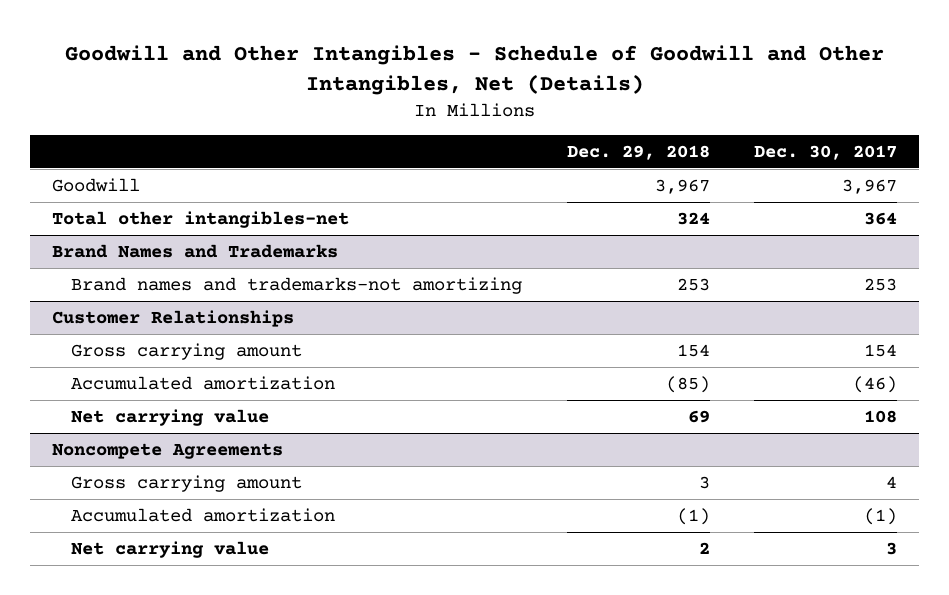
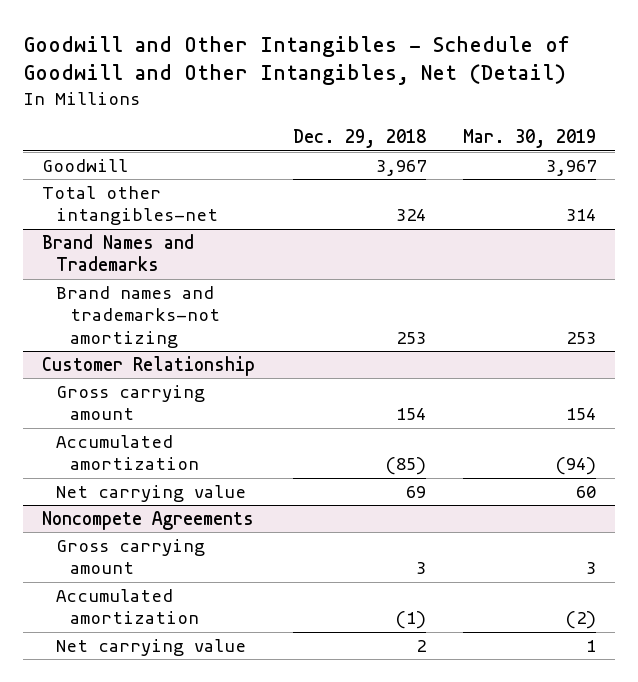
[64,44,884,95] Goodwill and Other Intangibles - Schedule of Goodwill and Other Intangibles, Net (Details) -> [23,35,571,86] Goodwill and Other Intangibles - Schedule of Goodwill and Other Intangibles, Net (Detail)
[753,144,897,160] Dec. 30, 2017 -> none
none -> [463,129,597,149] Mar. 30, 2019
[52,310,295,328] Customer Relationships -> [42,356,256,377] Customer Relationship

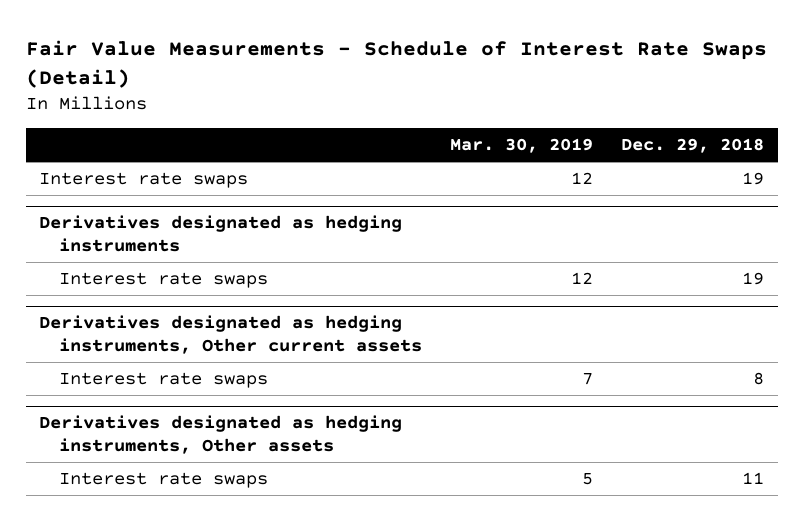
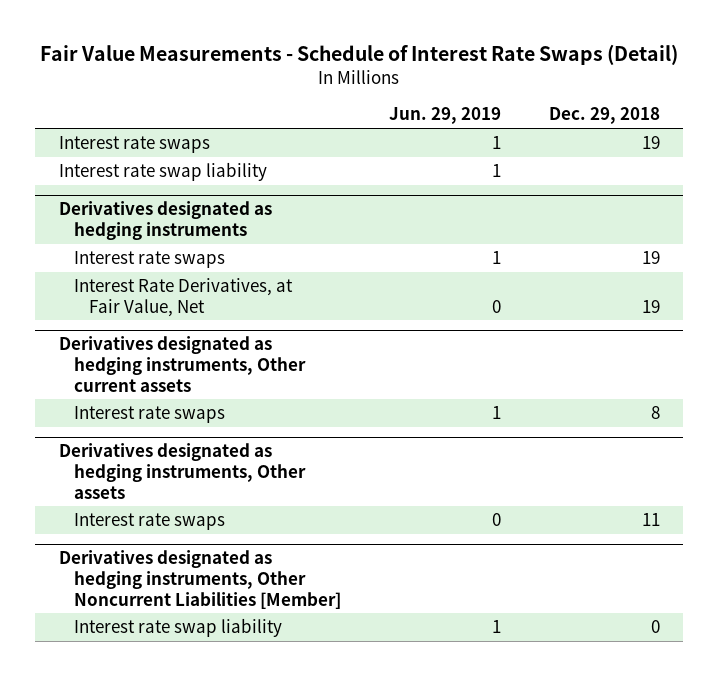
[450,138,594,154] Mar. 30, 2019 -> none
none -> [388,107,501,125] Jun. 29, 2019
none -> [58,161,267,181] Interest rate swap liability
none -> [73,277,293,317] Interest Rate Derivatives, at Fair Value, Net
none -> [58,550,341,609] Derivatives designated as hedging instruments, Other Noncurrent Liabilities [Member]
none -> [73,617,282,637] Interest rate swap liability

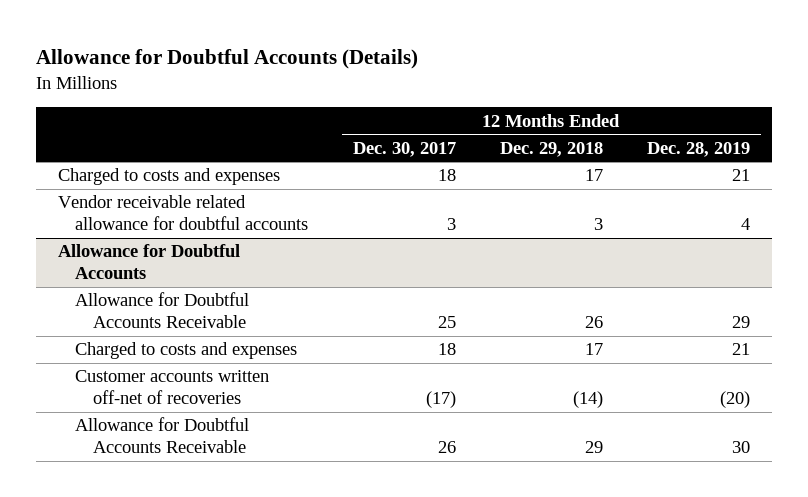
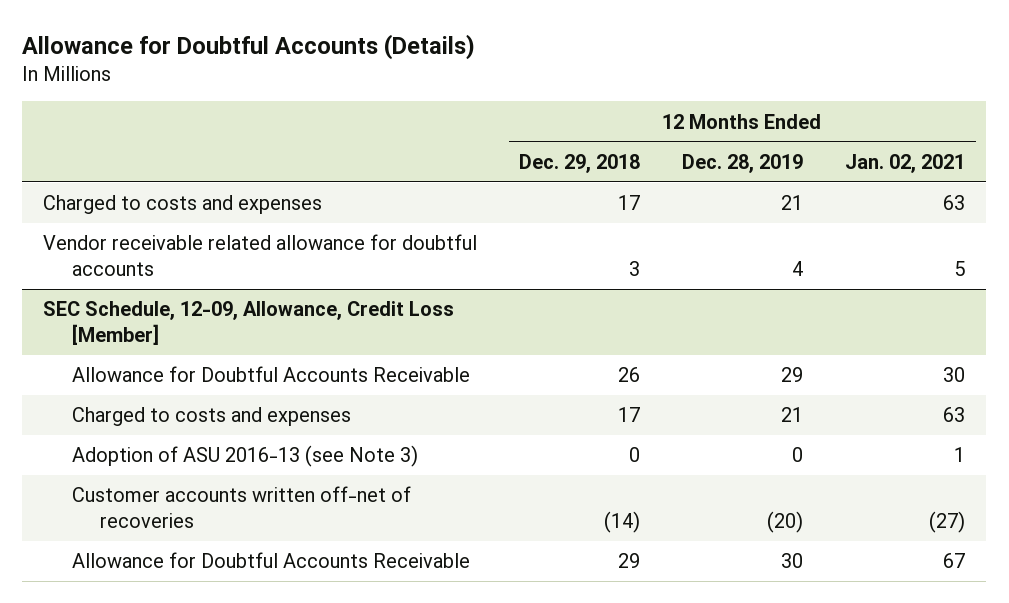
[352,141,456,157] Dec. 30, 2017 -> none
none -> [845,153,966,173] Jan. 02, 2021
[57,244,240,280] Allowance for Doubtful Accounts -> [43,301,455,346] SEC Schedule, 12-09, Allowance, Credit Loss [Member]
none -> [71,445,418,468] Adoption of ASU 2016-13 (see Note 3)

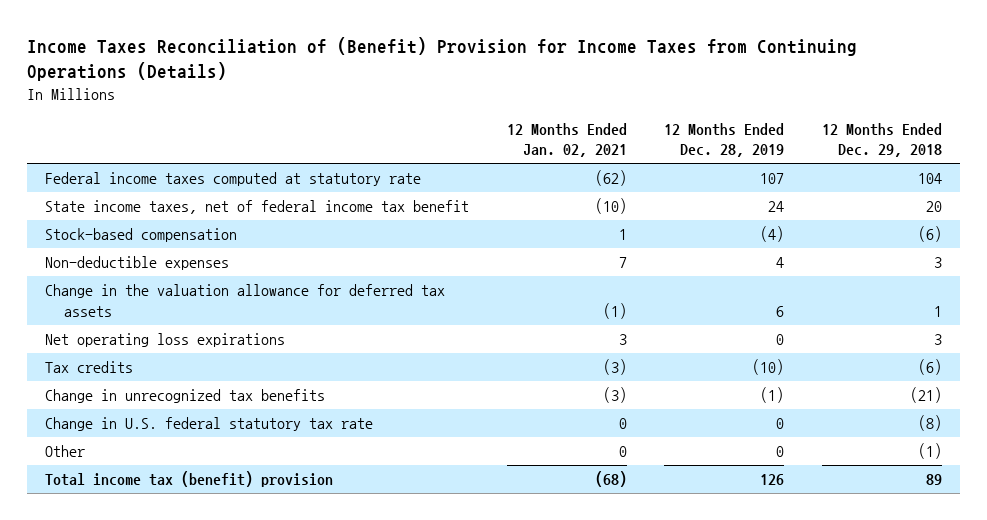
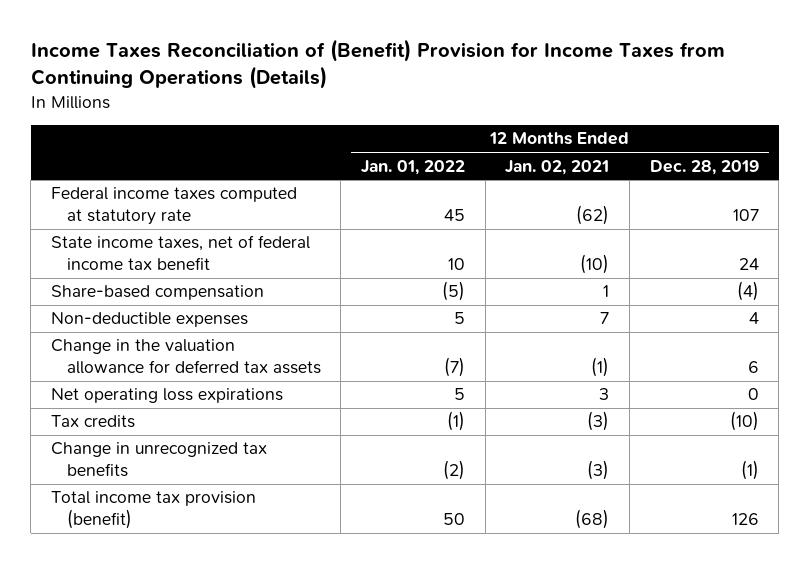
[821,122,942,158] 12 Months Ended Dec. 29, 2018 -> none
none -> [360,159,465,175] Jan. 01, 2022
[45,228,238,243] Stock-based compensation -> [50,285,264,301] Share-based compensation
[45,417,374,432] Change in U.S. federal statutory tax rate -> none
[45,445,86,458] Other -> none
[45,471,334,488] Total income tax (benefit) provision -> [50,491,256,529] Total income tax provision (benefit)

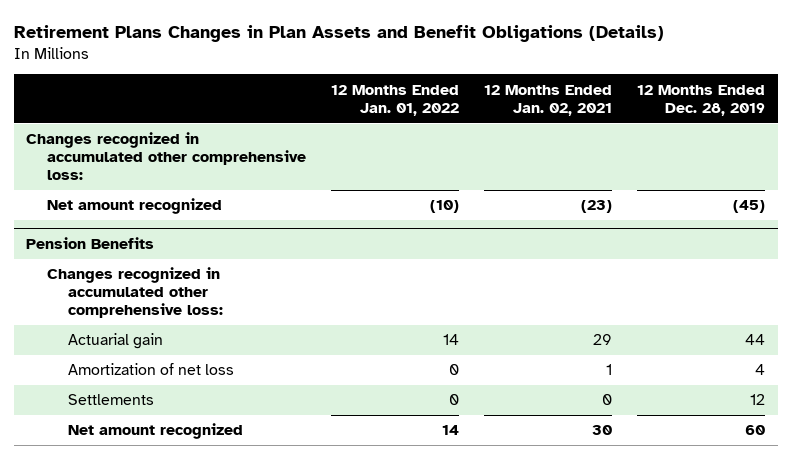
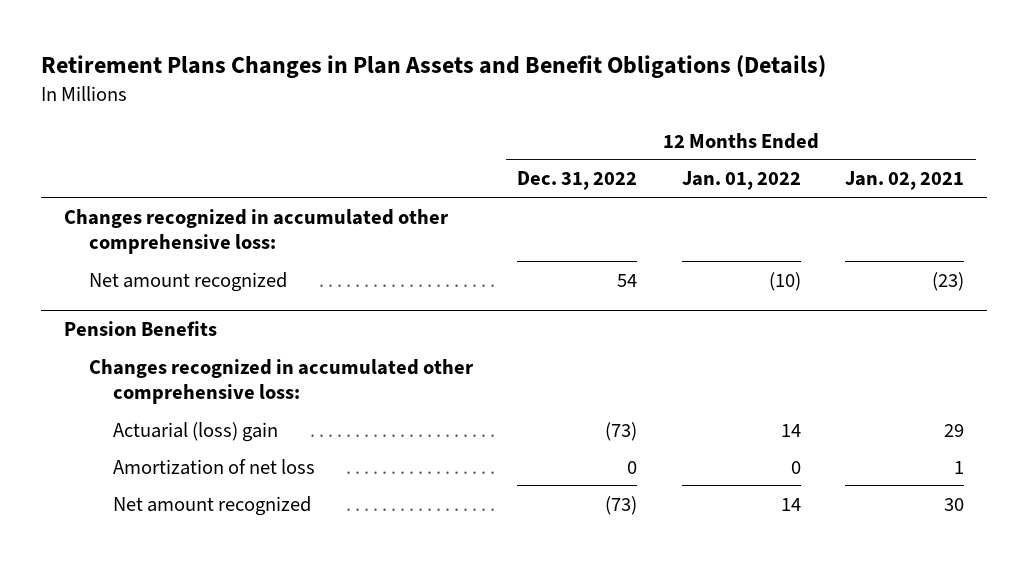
[637,84,766,116] 12 Months Ended Dec. 28, 2019 -> none
none -> [517,171,638,191] Dec. 31, 2022
[68,333,164,350] Actuarial gain -> [113,421,279,442] Actuarial (loss) gain
[68,394,155,406] Settlements -> none

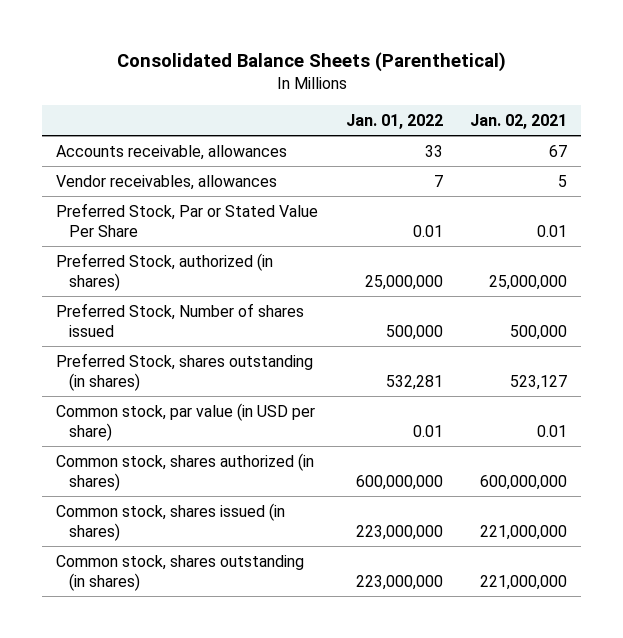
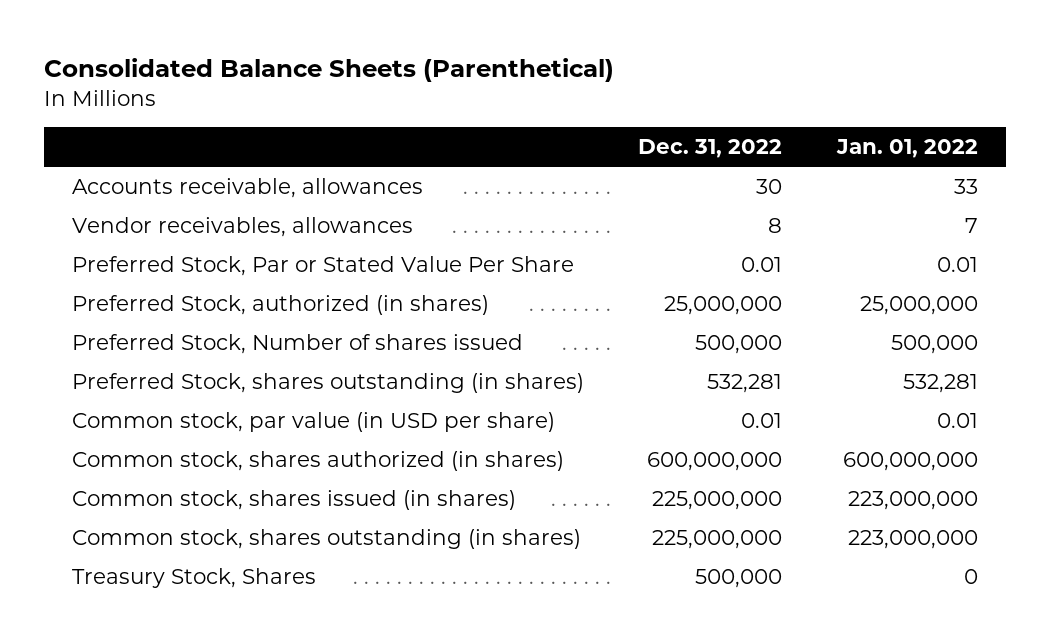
[470,113,568,129] Jan. 02, 2021 -> none
none -> [638,139,783,159] Dec. 31, 2022
none -> [71,567,316,588] Treasury Stock, Shares

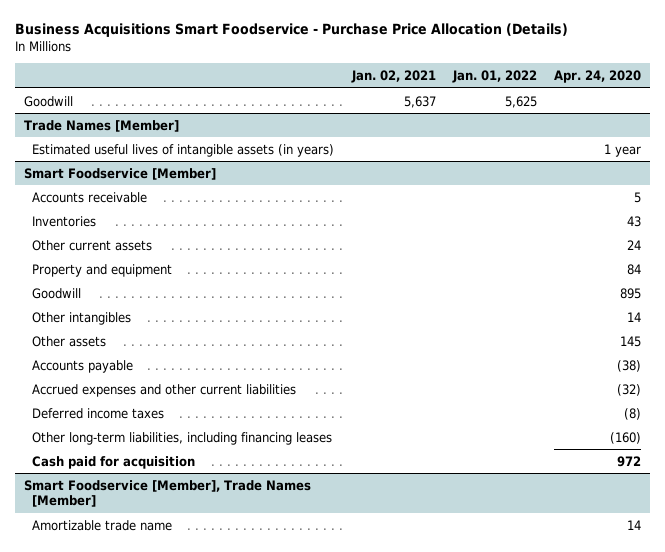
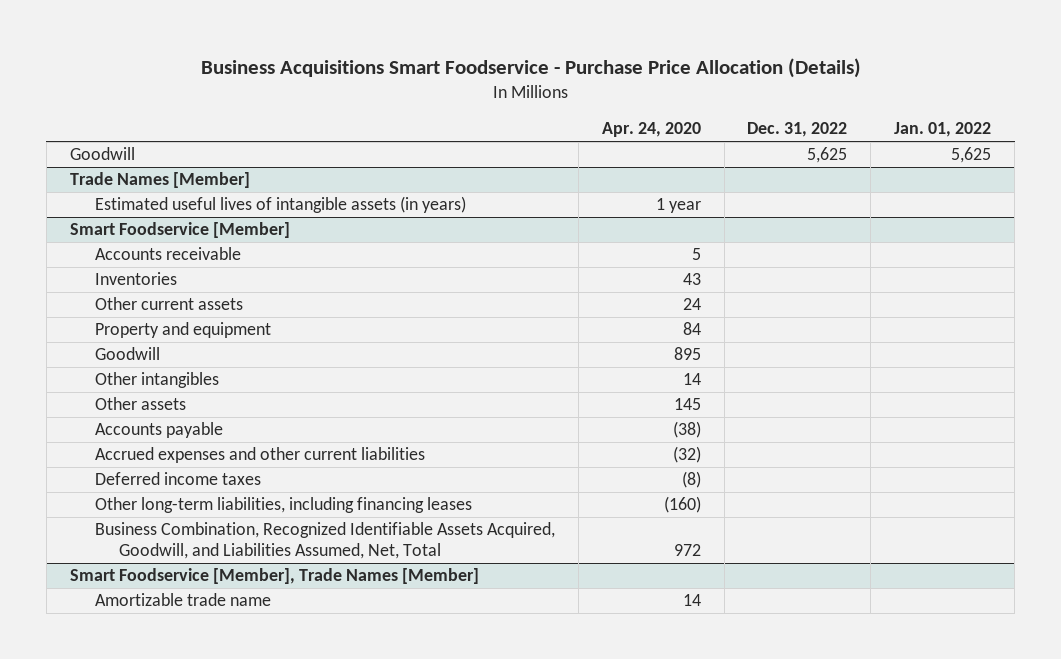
[350,69,436,83] Jan. 02, 2021 -> none
none -> [747,122,848,138] Dec. 31, 2022
[32,455,196,469] Cash paid for acquisition -> [94,522,555,560] Business Combination, Recognized Identifiable Assets Acquired, Goodwill, and Liabilities Assumed, Net, Total

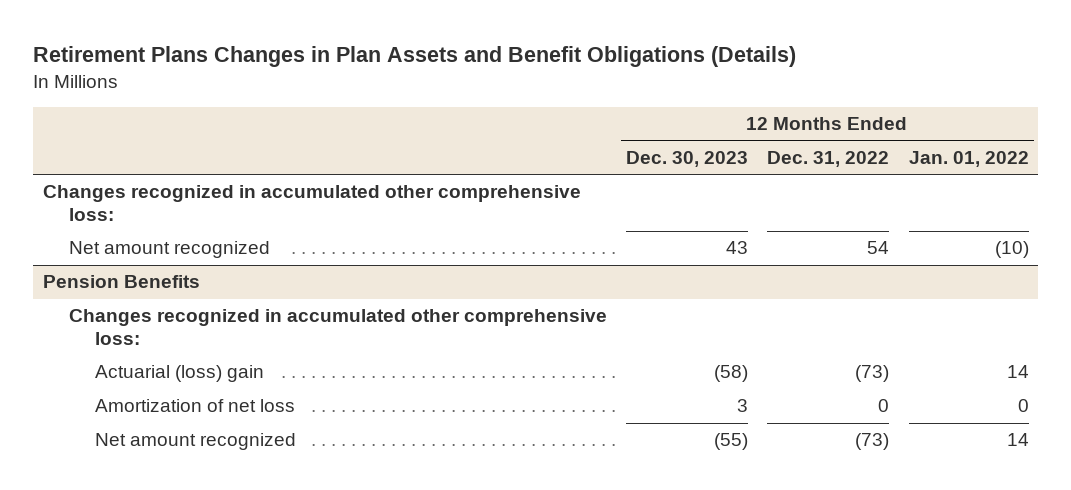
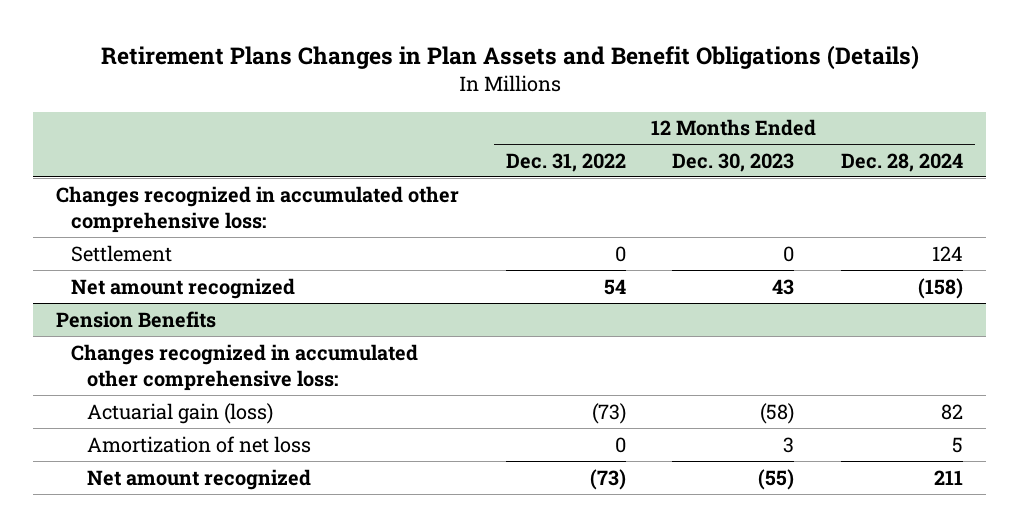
[908,150,1029,167] Jan. 01, 2022 -> none
none -> [840,152,963,172] Dec. 28, 2024
none -> [71,244,173,262] Settlement
[94,365,264,383] Actuarial (loss) gain -> [86,402,273,424] Actuarial gain (loss)

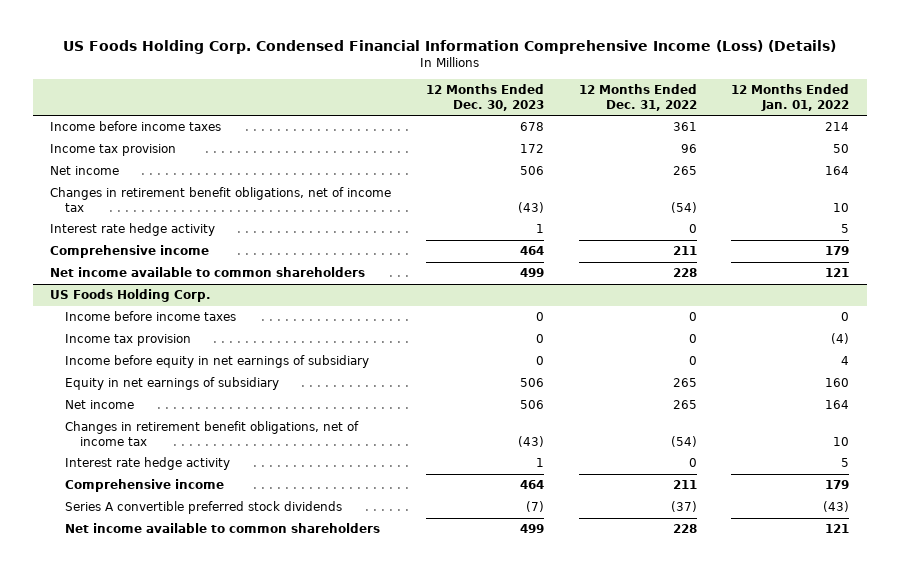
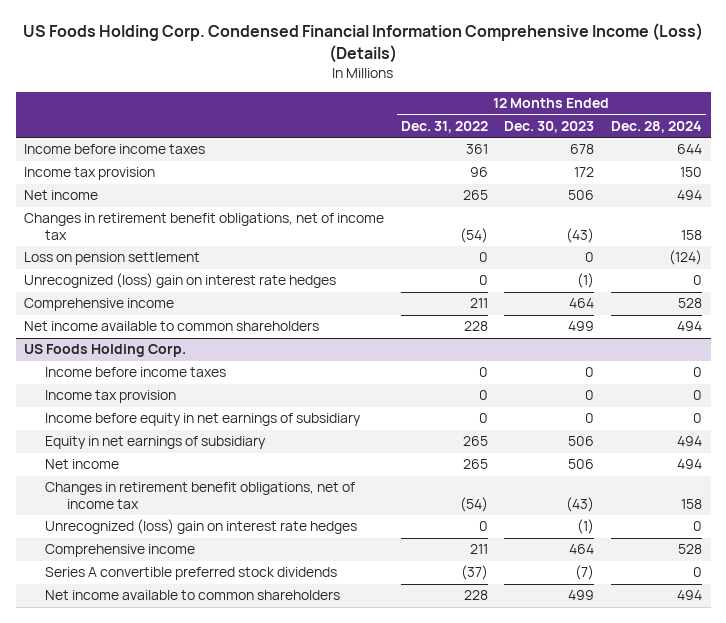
[731,84,850,111] 12 Months Ended Jan. 01, 2022 -> none
none -> [611,120,703,133] Dec. 28, 2024
[50,223,216,237] Interest rate hedge activity -> none
none -> [23,252,200,266] Loss on pension settlement
none -> [23,273,336,289] Unrecognized (loss) gain on interest rate hedges
[65,457,231,471] Interest rate hedge activity -> none
none -> [45,519,358,535] Unrecognized (loss) gain on interest rate hedges

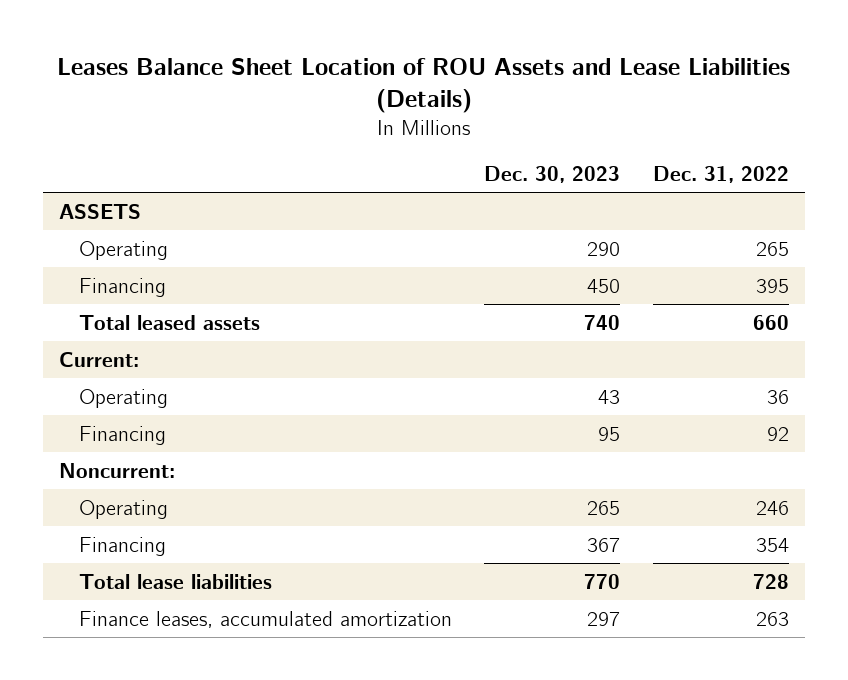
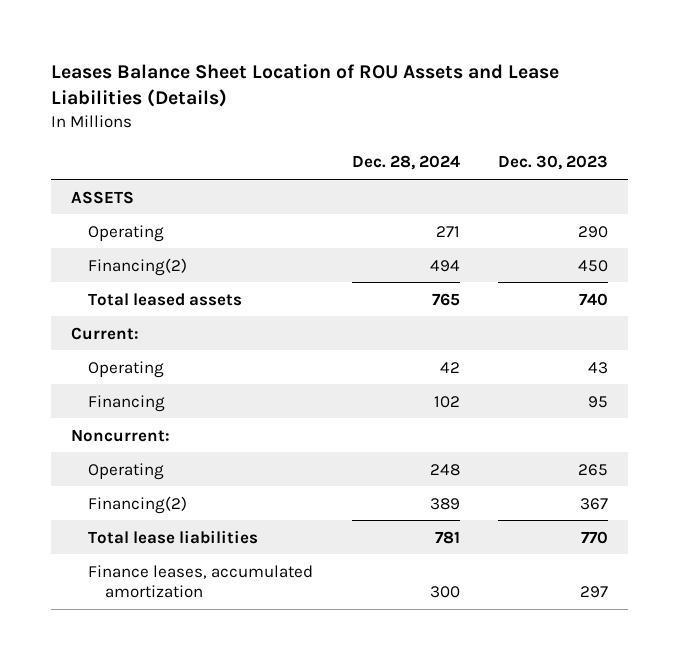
[652,165,789,183] Dec. 31, 2022 -> none
none -> [351,155,460,171] Dec. 28, 2024
[78,277,166,297] Financing -> [87,257,187,276] Financing(2)
[78,536,166,556] Financing -> [87,495,187,514] Financing(2)

